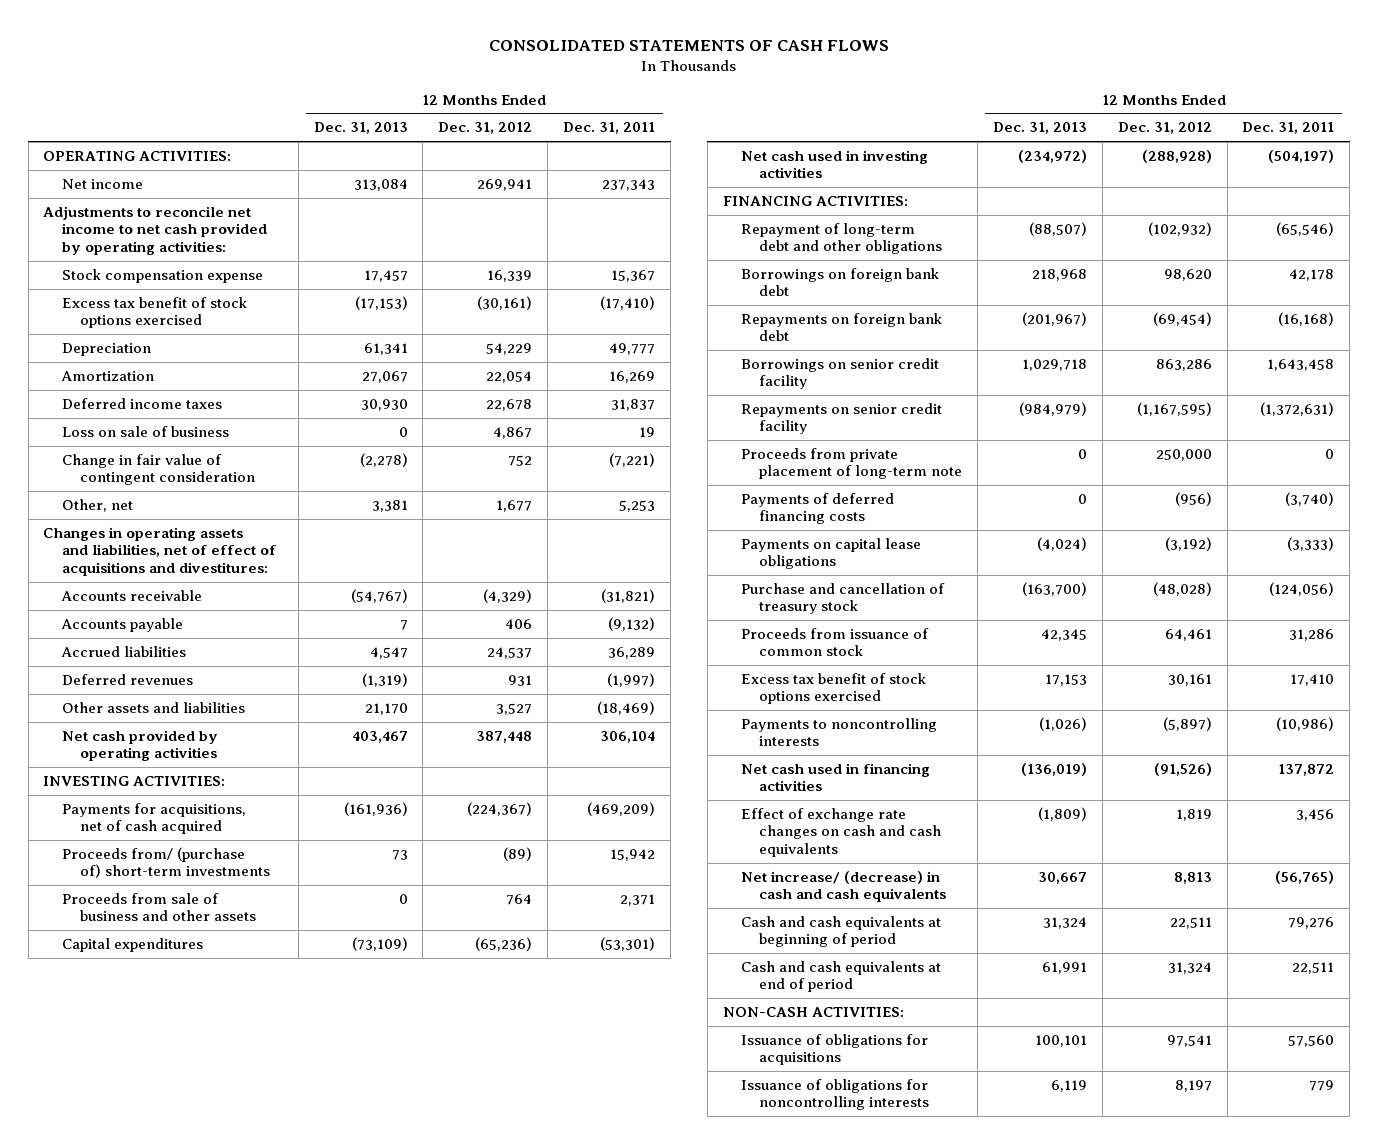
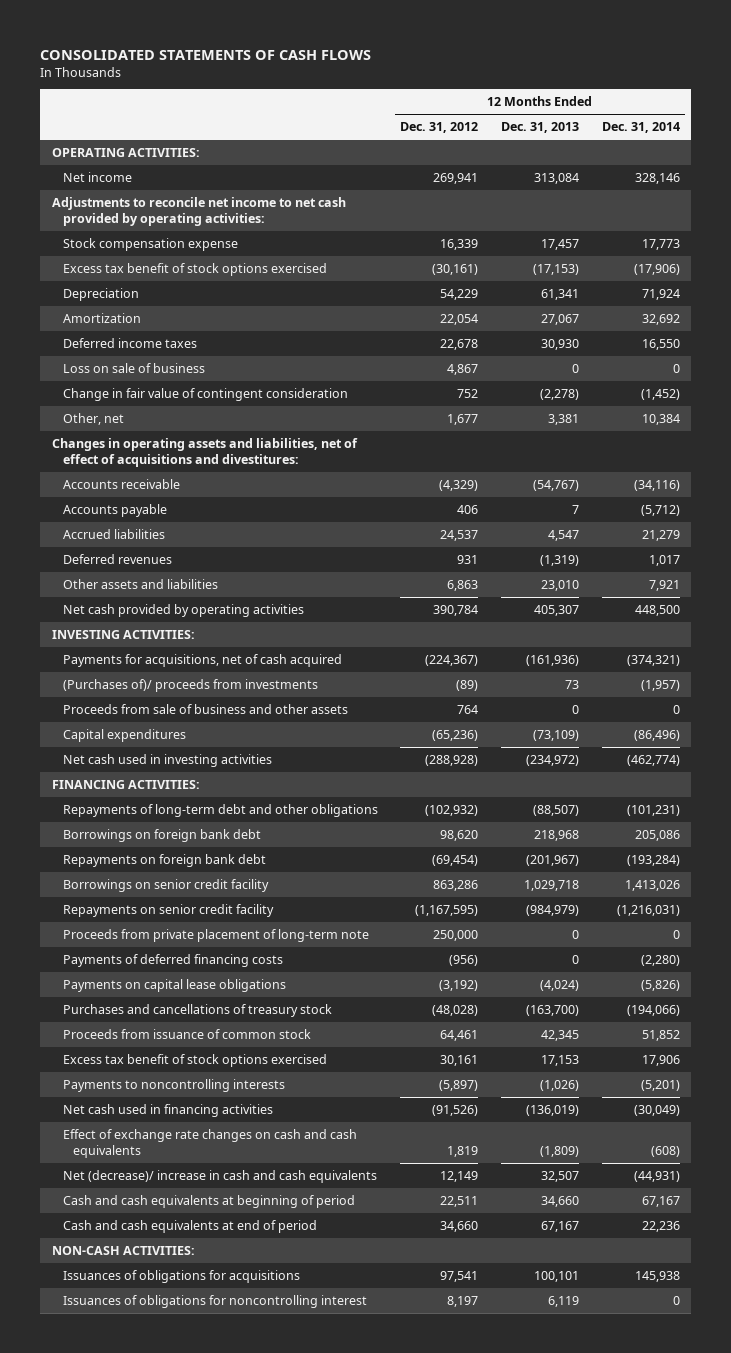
[563,122,656,135] Dec. 31, 2011 -> none
none -> [601,122,680,134] Dec. 31, 2014
[364,702,408,715] 21,170 -> [541,580,580,592] 23,010
[496,702,533,715] 3,527 -> [447,580,479,592] 6,863
[351,730,408,743] 403,467 -> [534,605,580,617] 405,307
[476,730,533,743] 387,448 -> [433,605,479,617] 390,784
[61,846,270,879] Proceeds from/ (purchase of) short-term investments -> [62,679,318,693] (Purchases of)/ proceeds from investments
[740,222,943,255] Repayment of long-term debt and other obligations -> [62,804,378,818] Repayments of long-term debt and other obligations
[740,582,945,615] Purchase and cancellation of treasury stock -> [62,1004,332,1018] Purchases and cancellations of treasury stock
[740,870,947,903] Net increase/ (decrease) in cash and cash equivalents -> [62,1170,377,1184] Net (decrease)/ increase in cash and cash equivalents
[1037,871,1087,884] 30,667 -> [541,1171,580,1183] 32,507
[1173,871,1212,884] 8,813 -> [440,1171,479,1183] 12,149
[1042,916,1087,929] 31,324 -> [541,1196,580,1208] 34,660
[1041,961,1087,974] 61,991 -> [541,1221,580,1233] 67,167
[1167,961,1212,974] 31,324 -> [440,1221,479,1233] 34,660
[740,1033,928,1066] Issuance of obligations for acquisitions -> [62,1270,300,1284] Issuances of obligations for acquisitions
[740,1078,930,1111] Issuance of obligations for noncontrolling interests -> [62,1295,367,1309] Issuances of obligations for noncontrolling interest

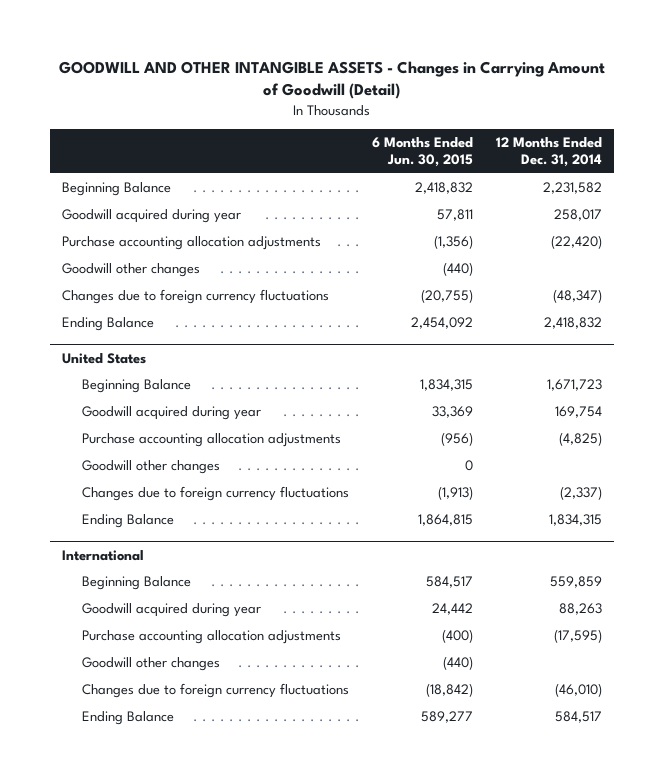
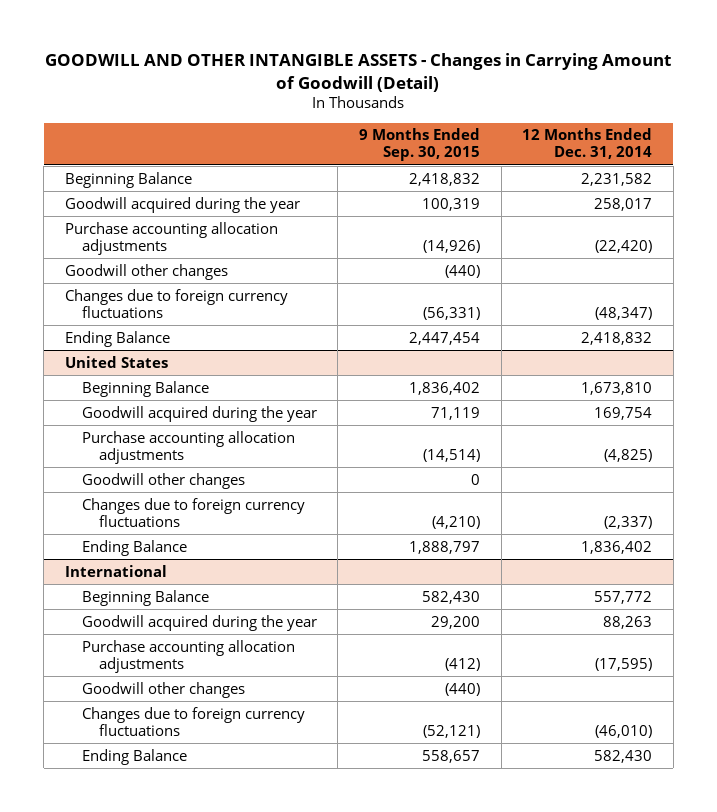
[371,137,473,168] 6 Months Ended Jun. 30, 2015 -> none
none -> [358,128,480,162] 9 Months Ended Sep. 30, 2015
[61,209,241,224] Goodwill acquired during year -> [64,196,300,213] Goodwill acquired during the year
[547,379,603,392] 1,671,723 -> [581,381,653,395] 1,673,810
[81,406,261,421] Goodwill acquired during year -> [81,405,317,422] Goodwill acquired during the year
[549,514,603,527] 1,834,315 -> [581,540,653,554] 1,836,402
[550,576,603,589] 559,859 -> [594,590,653,604] 557,772
[81,603,261,618] Goodwill acquired during year -> [81,614,317,631] Goodwill acquired during the year
[555,711,603,724] 584,517 -> [594,749,653,763] 582,430

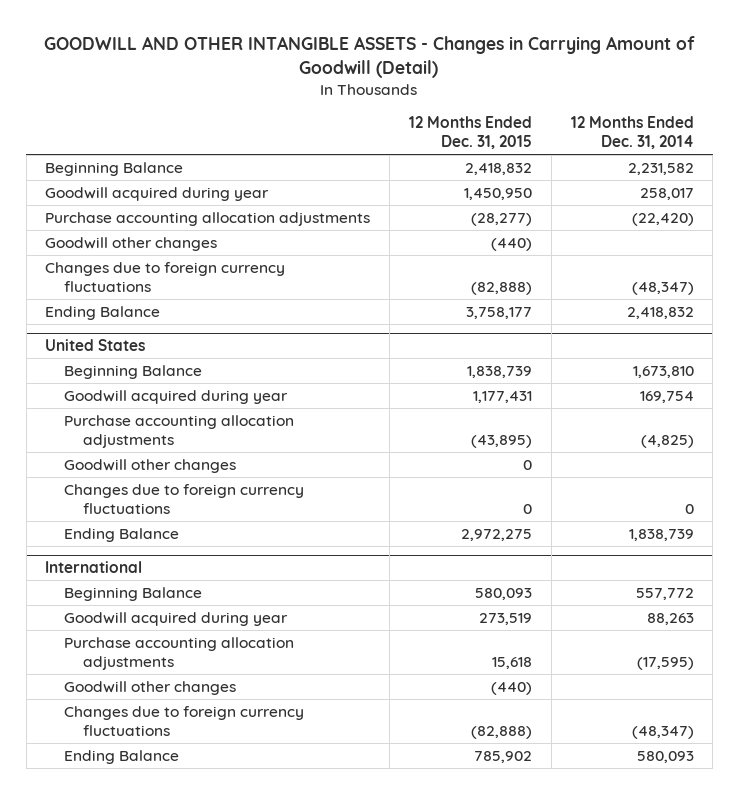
[358,128,480,162] 9 Months Ended Sep. 30, 2015 -> none
none -> [408,115,532,150] 12 Months Ended Dec. 31, 2015
[64,196,300,213] Goodwill acquired during the year -> [45,186,270,201] Goodwill acquired during year
[81,405,317,422] Goodwill acquired during the year -> [64,389,289,404] Goodwill acquired during year
[604,515,653,529] (2,337) -> [684,504,694,515] 0
[581,540,653,554] 1,836,402 -> [628,528,694,541] 1,838,739
[81,614,317,631] Goodwill acquired during the year -> [64,611,289,626] Goodwill acquired during year
[595,724,653,738] (46,010) -> [631,726,694,740] (48,347)
[594,749,653,763] 582,430 -> [636,750,694,763] 580,093

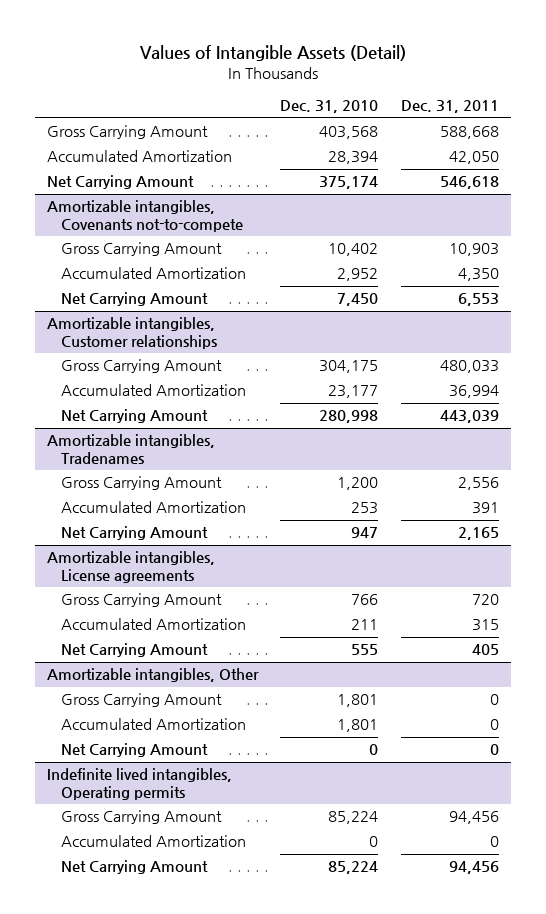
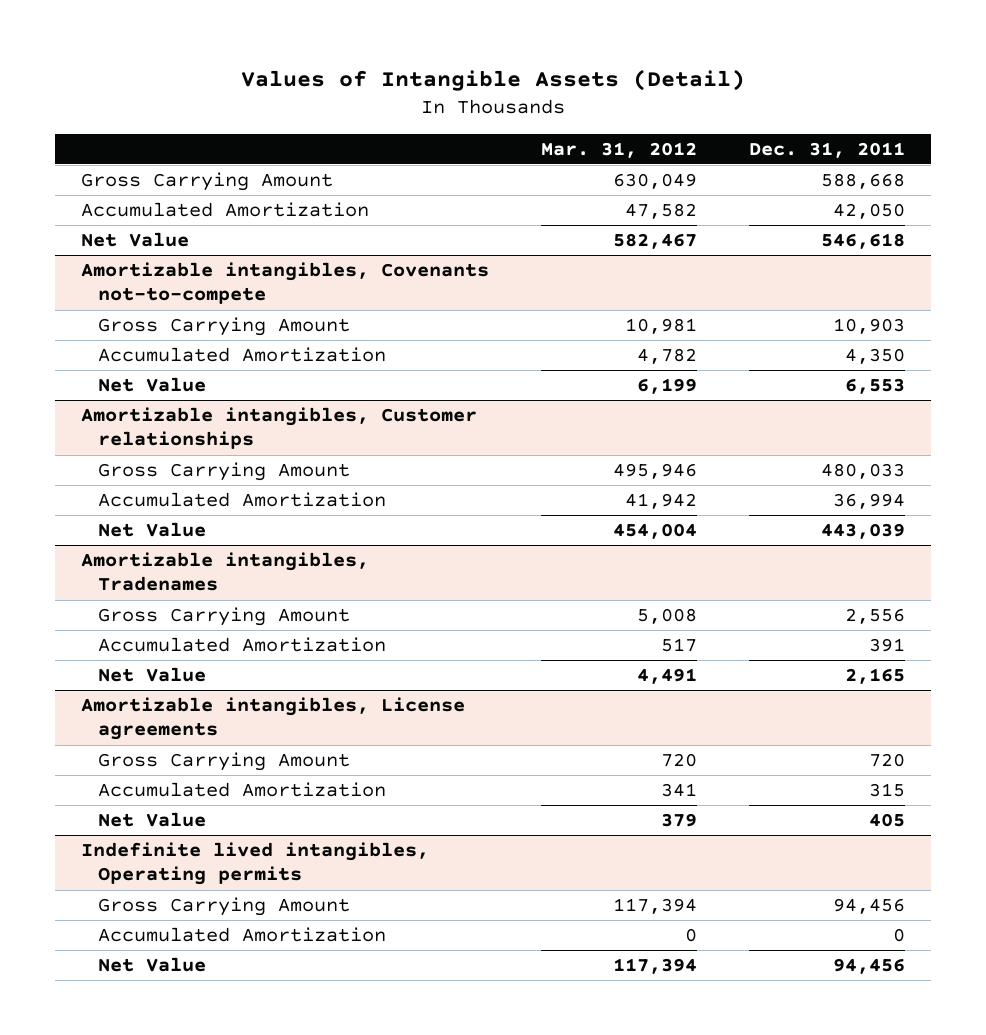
[280,100,379,114] Dec. 31, 2010 -> none
none -> [540,141,697,158] Mar. 31, 2012
[46,175,194,190] Net Carrying Amount -> [80,232,189,248] Net Value
[61,292,209,307] Net Carrying Amount -> [98,377,207,393] Net Value
[61,409,209,424] Net Carrying Amount -> [98,522,207,538] Net Value
[61,526,209,541] Net Carrying Amount -> [98,667,207,683] Net Value
[46,668,259,683] Amortizable intangibles, Other -> none
[61,693,223,708] Gross Carrying Amount -> none
[61,718,247,731] Accumulated Amortization -> none
[61,743,209,758] Net Carrying Amount -> none
[61,643,209,658] Net Carrying Amount -> [98,812,207,828] Net Value
[61,860,209,875] Net Carrying Amount -> [98,957,207,973] Net Value

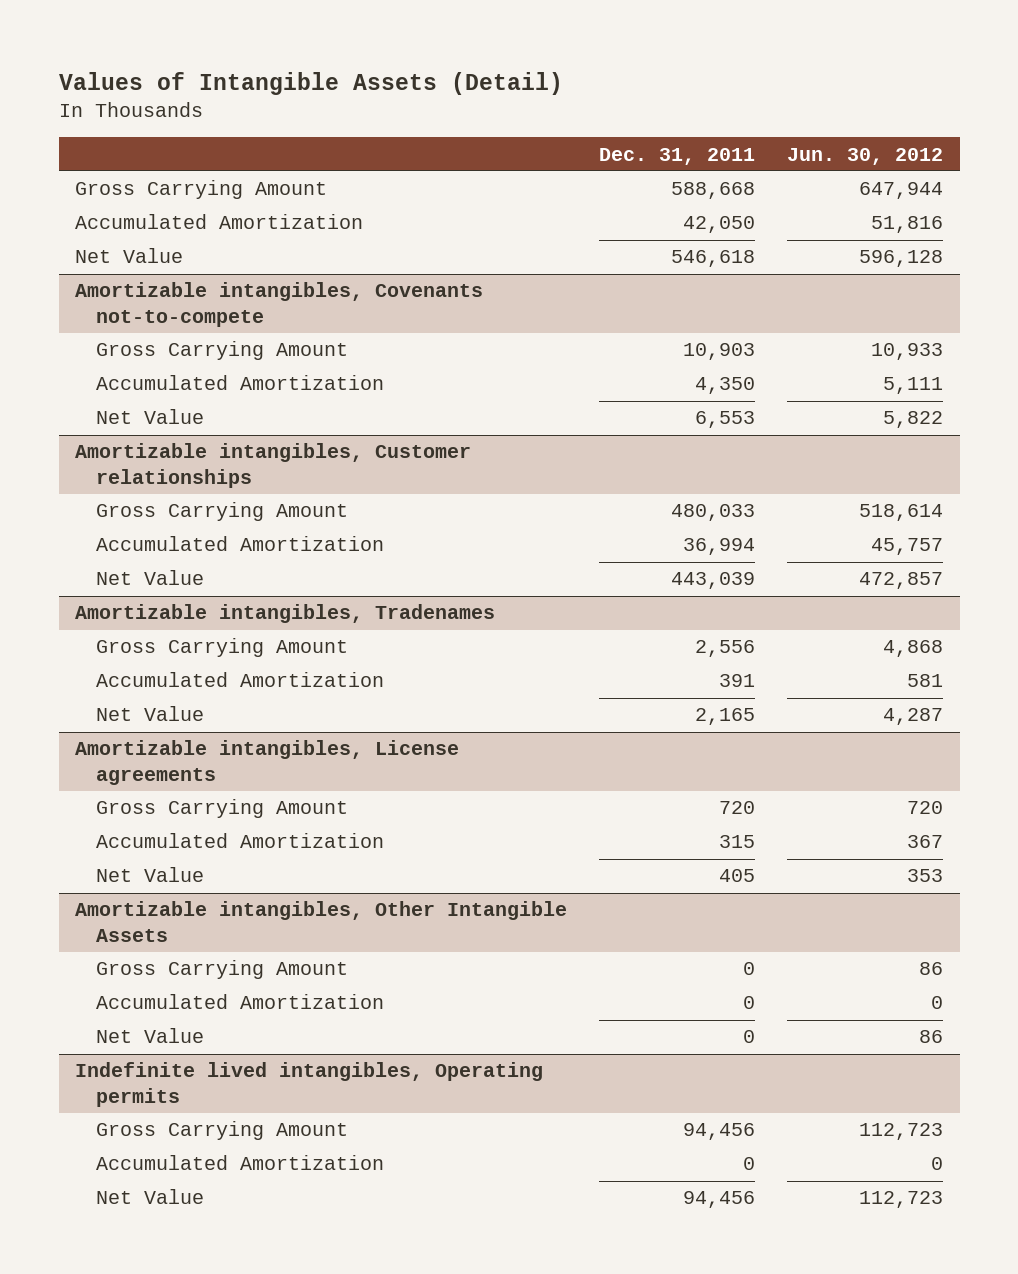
[540,141,697,158] Mar. 31, 2012 -> none
none -> [787,147,944,165] Jun. 30, 2012
none -> [74,901,567,943] Amortizable intangibles, Other Intangible Assets
none -> [96,960,349,980] Gross Carrying Amount
none -> [96,994,385,1010] Accumulated Amortization
none -> [96,1028,205,1044] Net Value

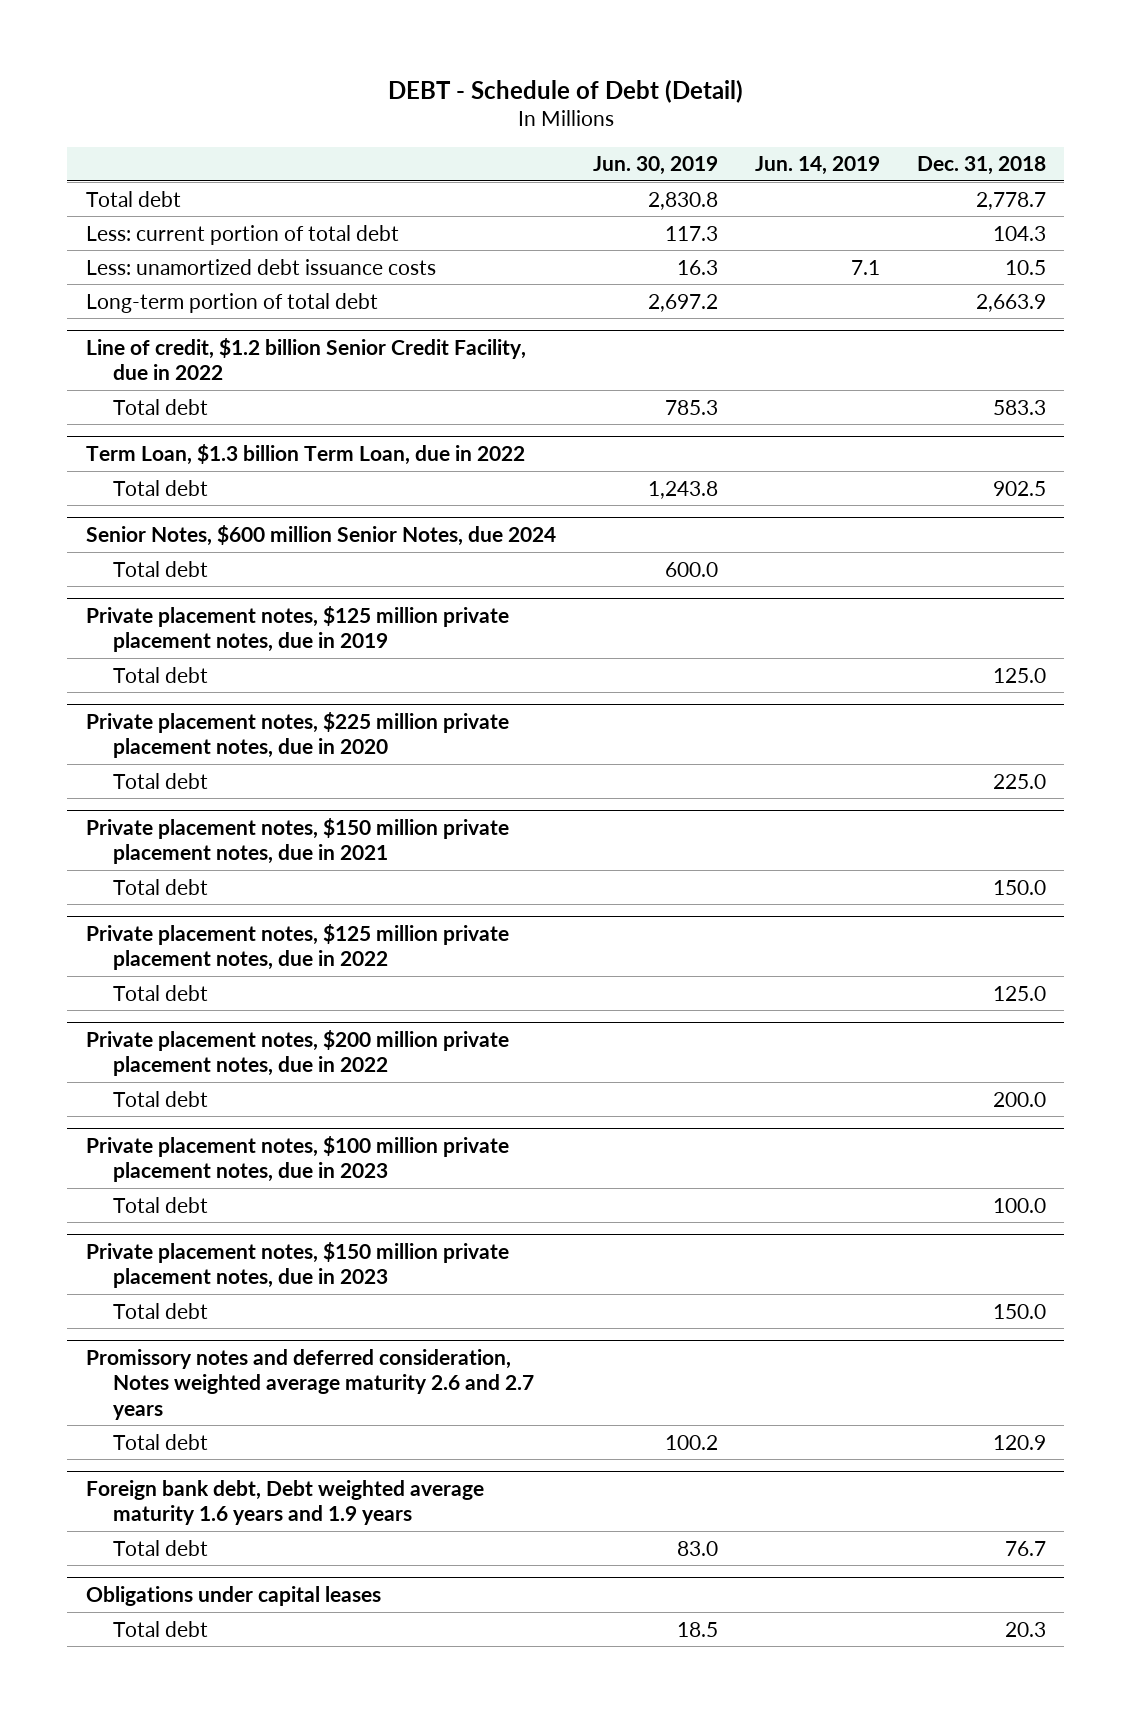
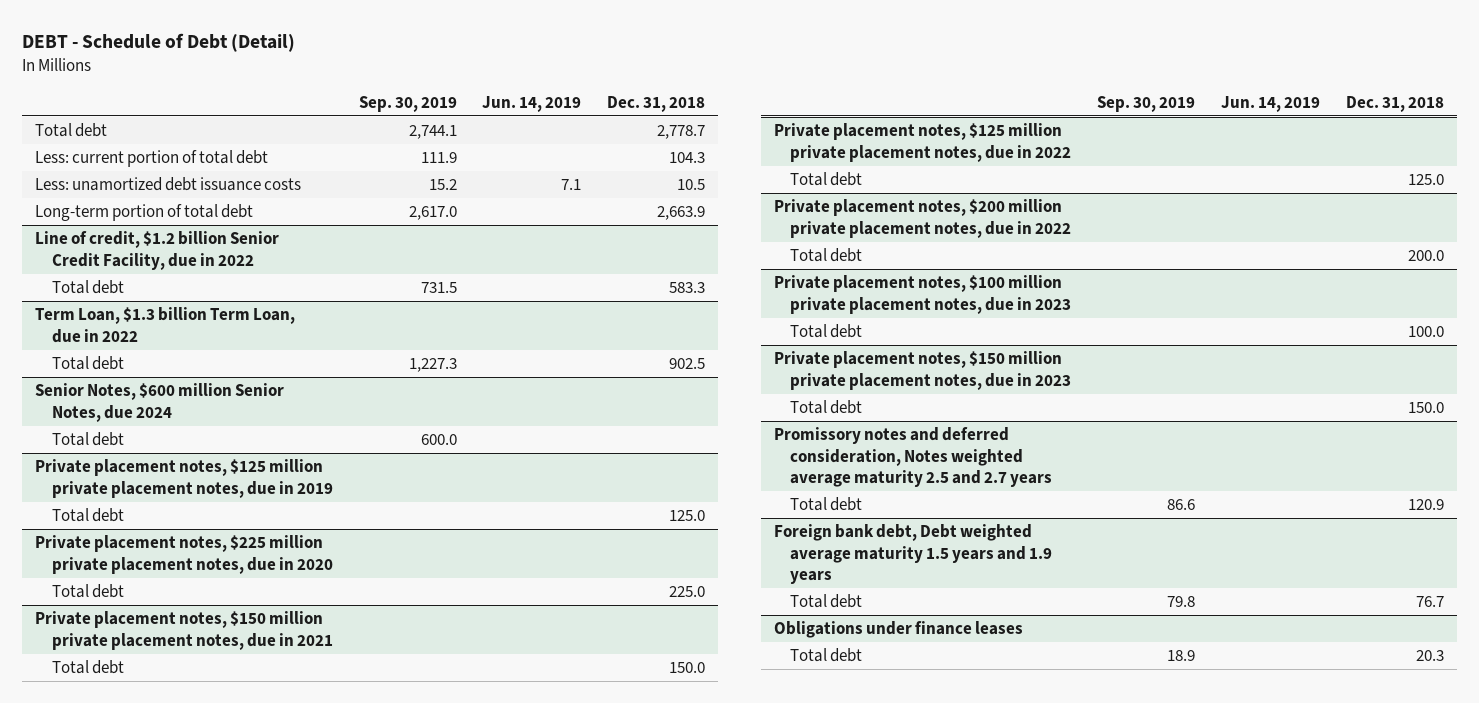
[592,156,718,176] Jun. 30, 2019 -> none
none -> [358,95,457,112] Sep. 30, 2019
[85,1349,535,1420] Promissory notes and deferred consideration, Notes weighted average maturity 2.6 and 2.7 years -> [773,427,1053,488] Promissory notes and deferred consideration, Notes weighted average maturity 2.5 and 2.7 years
[85,1480,484,1526] Foreign bank debt, Debt weighted average maturity 1.6 years and 1.9 years -> [773,524,1053,585] Foreign bank debt, Debt weighted average maturity 1.5 years and 1.9 years
[85,1586,381,1607] Obligations under capital leases -> [773,621,1023,639] Obligations under finance leases

